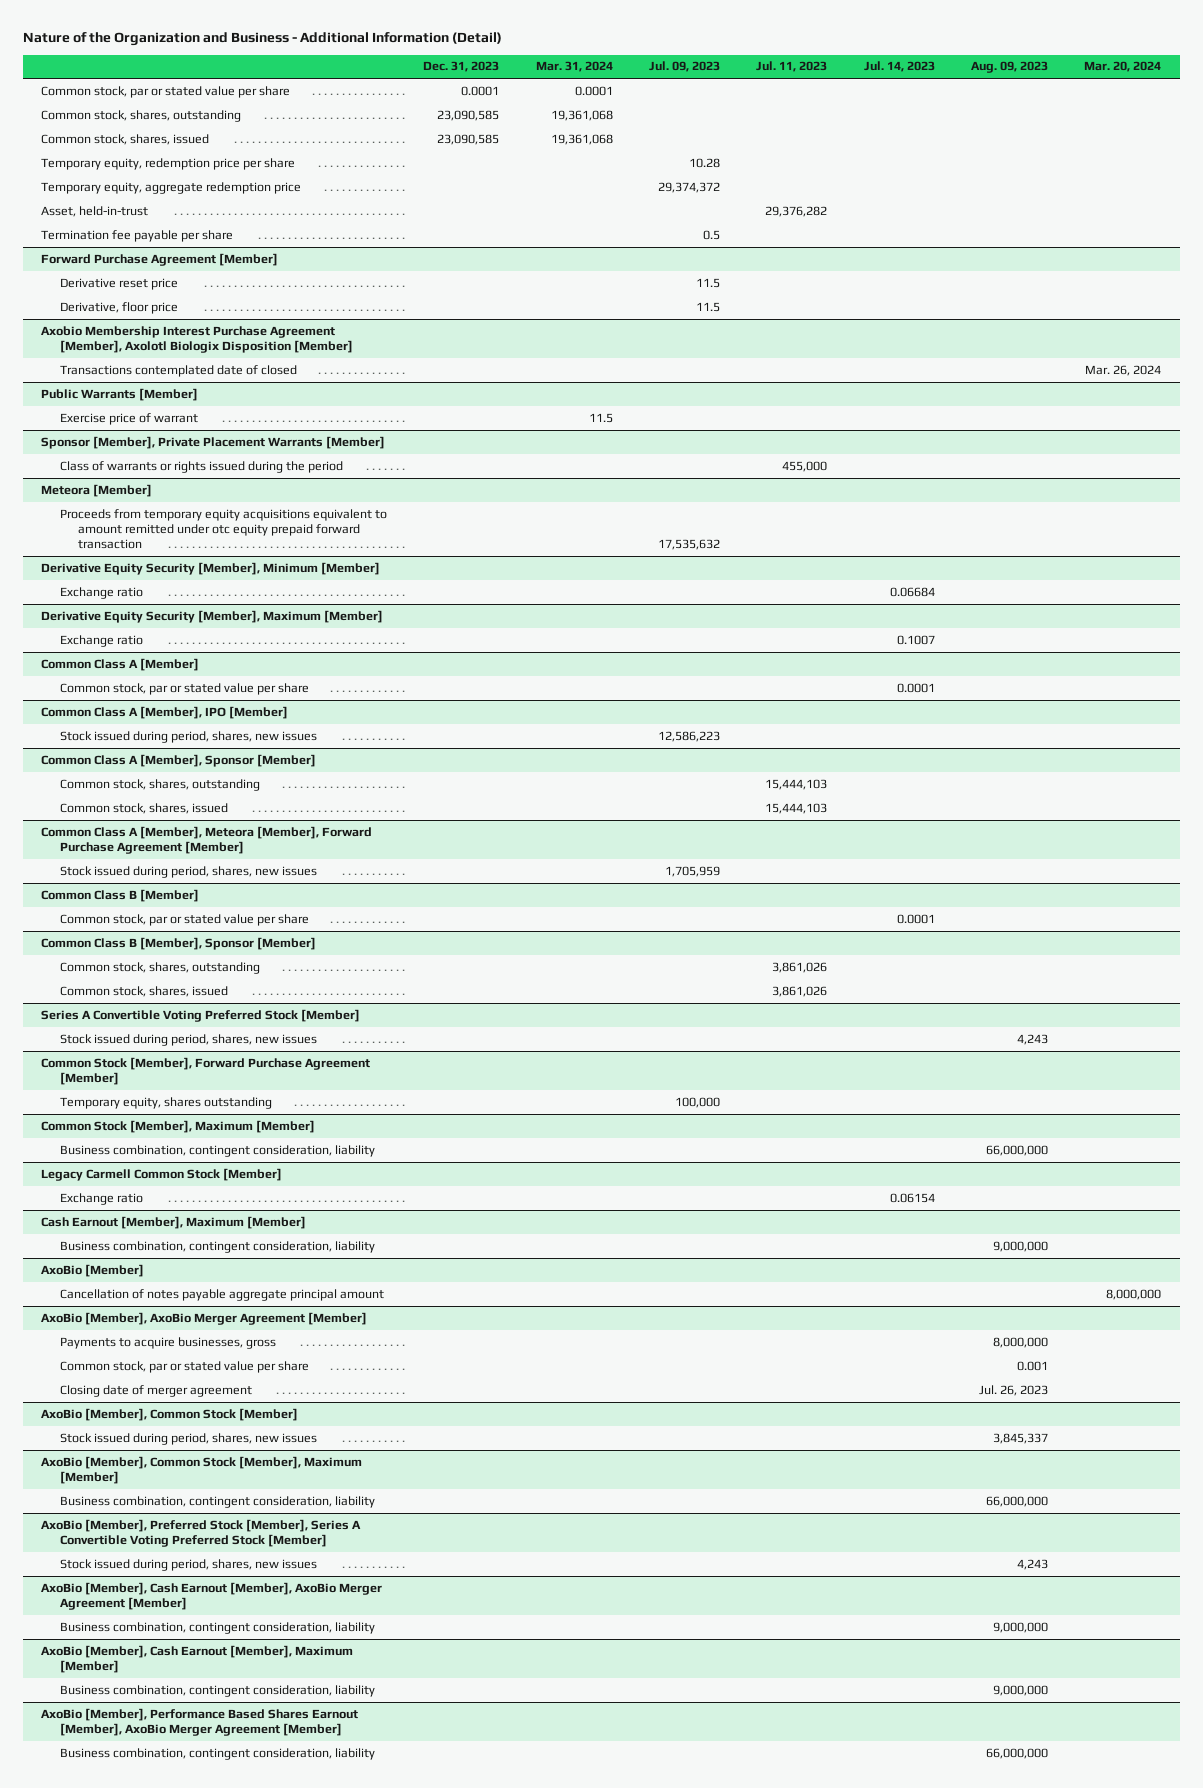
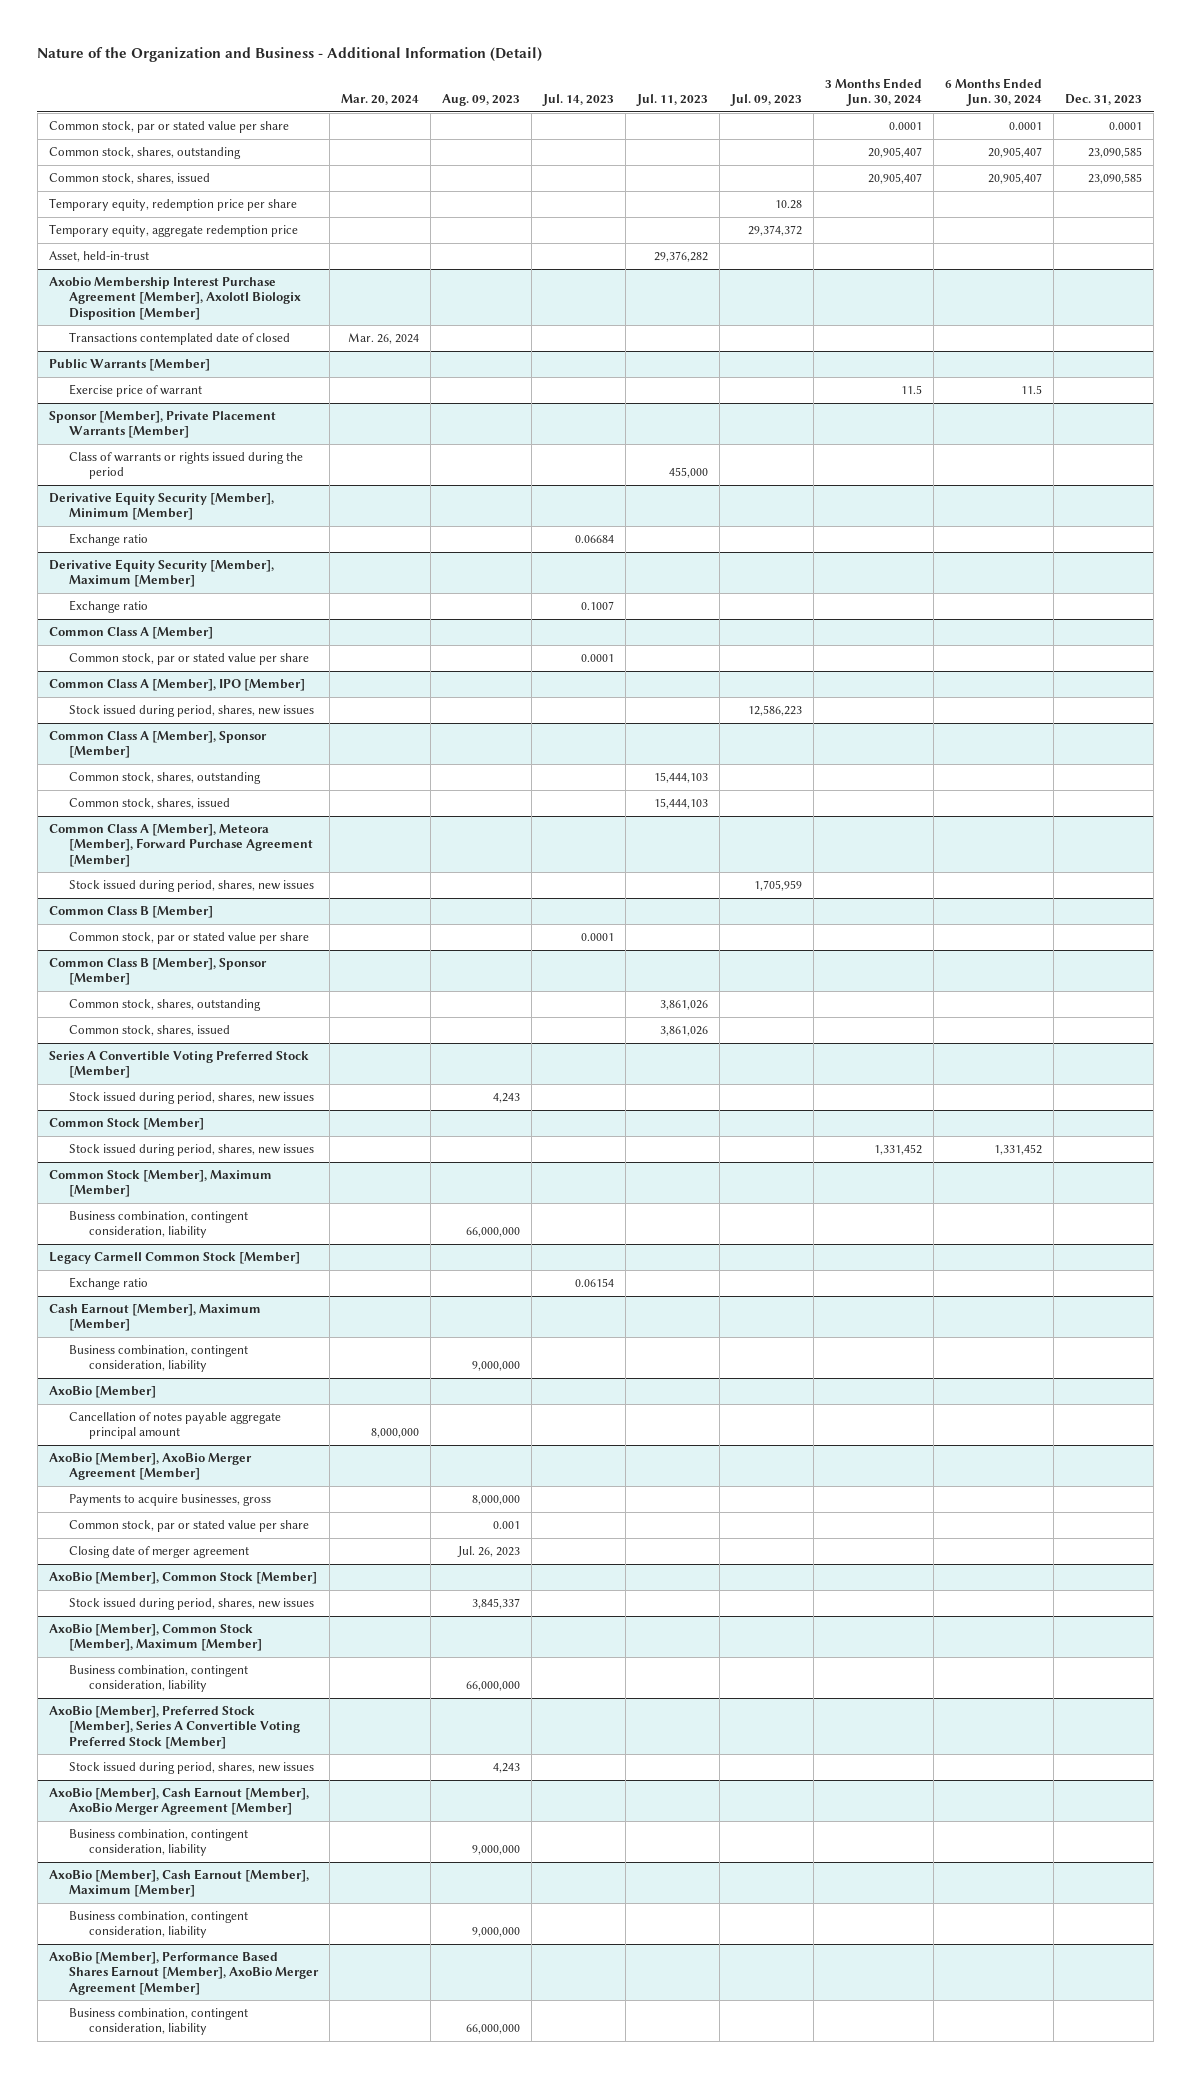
[535,61,613,73] Mar. 31, 2024 -> none
none -> [824,77,922,107] 3 Months Ended Jun. 30, 2024
none -> [945,77,1043,107] 6 Months Ended Jun. 30, 2024
[41,229,234,242] Termination fee payable per share -> none
[41,252,279,266] Forward Purchase Agreement [Member] -> none
[59,277,178,290] Derivative reset price -> none
[59,301,178,314] Derivative, floor price -> none
[41,483,153,497] Meteora [Member] -> none
[59,508,387,549] Proceeds from temporary equity acquisitions equivalent to amount remitted under otc equity prepaid forward transaction -> none
[59,1096,272,1109] Temporary equity, shares outstanding -> none
[41,1056,371,1085] Common Stock [Member], Forward Purchase Agreement [Member] -> [48,1118,204,1131] Common Stock [Member]
none -> [68,1144,314,1157] Stock issued during period, shares, new issues

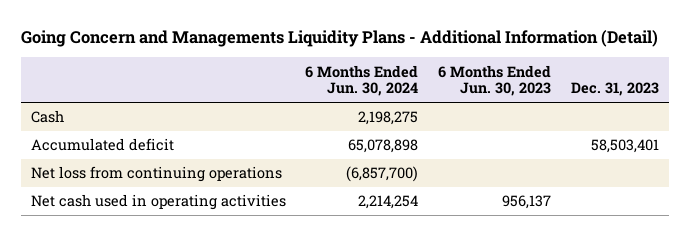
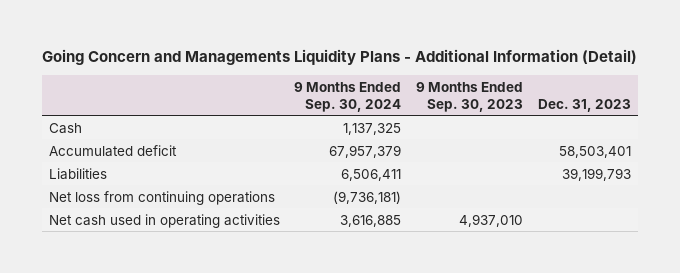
[305,64,419,97] 6 Months Ended Jun. 30, 2024 -> none
[438,64,552,97] 6 Months Ended Jun. 30, 2023 -> none
none -> [294,81,402,112] 9 Months Ended Sep. 30, 2024
none -> [416,81,524,112] 9 Months Ended Sep. 30, 2023
none -> [48,167,107,180] Liabilities

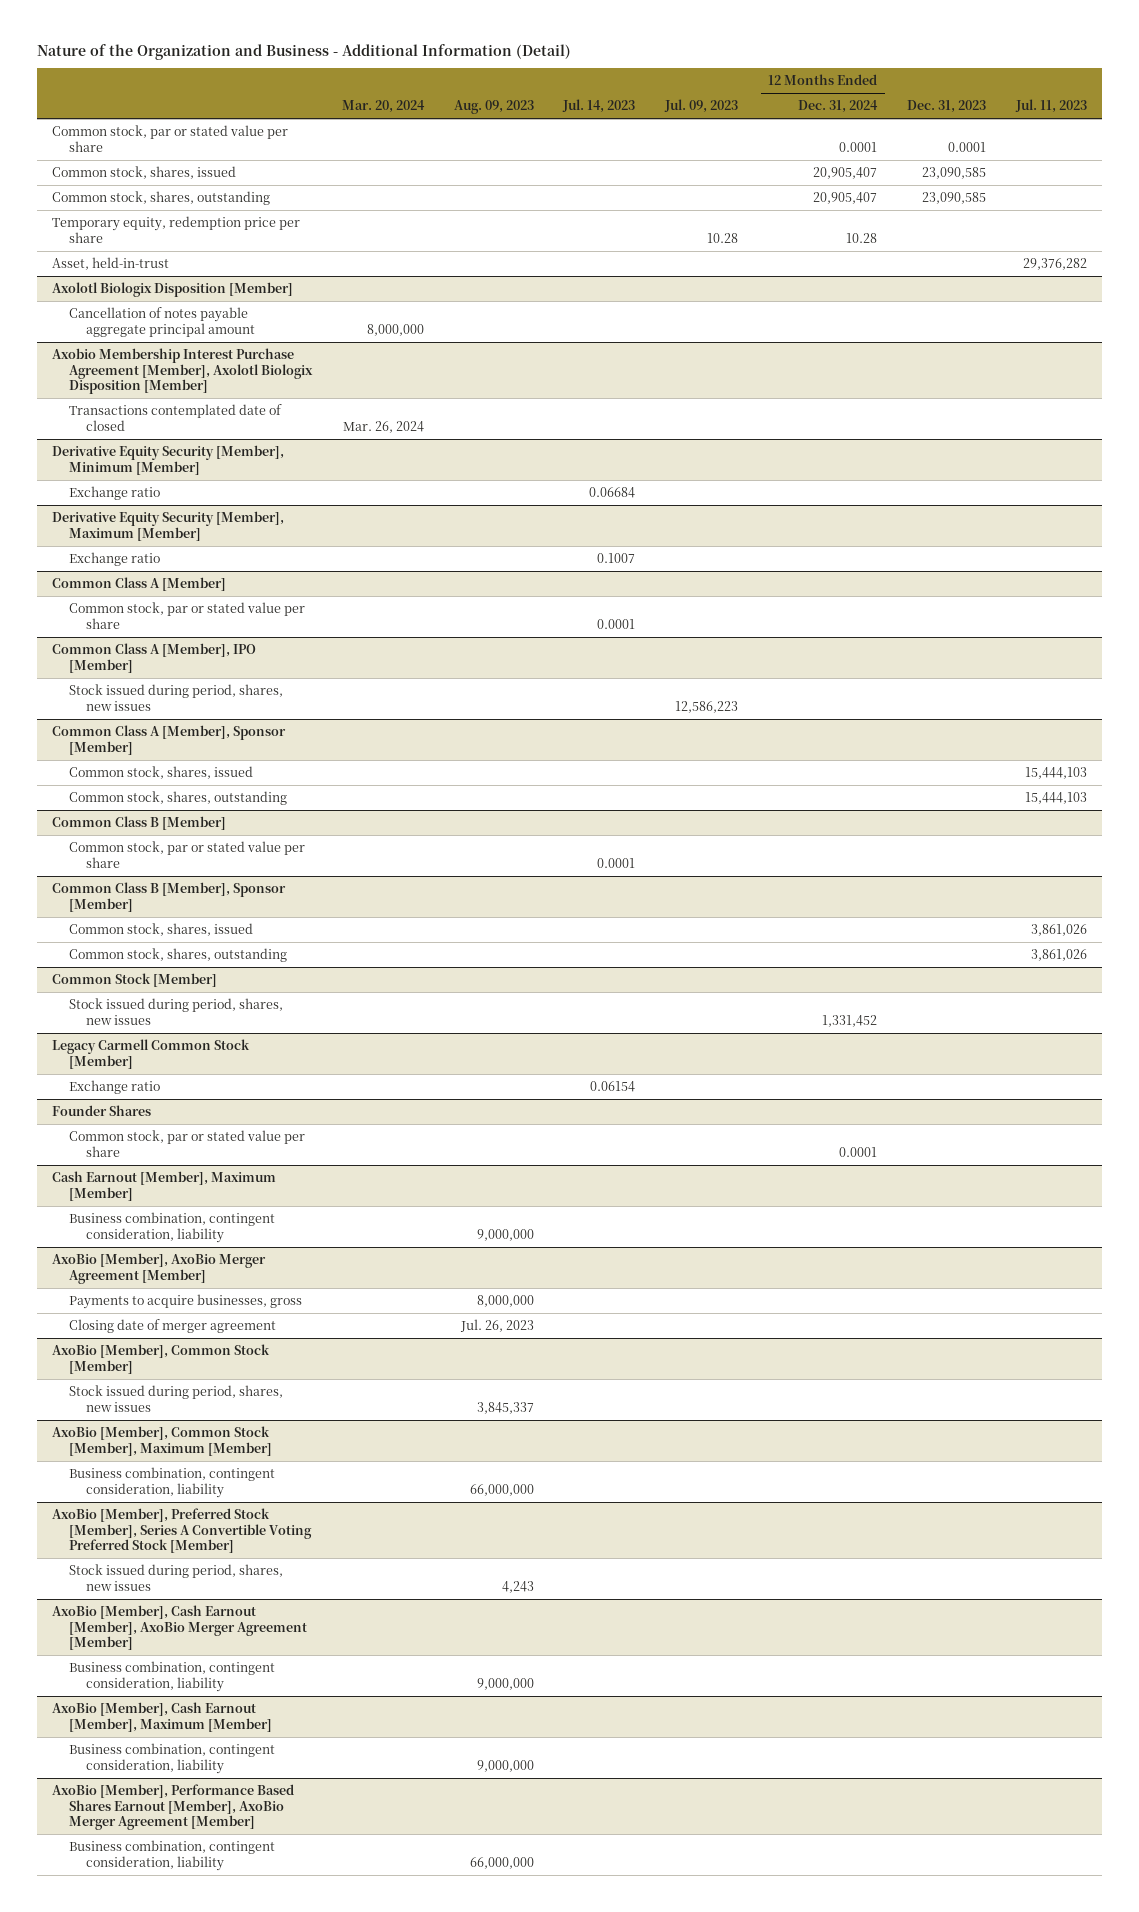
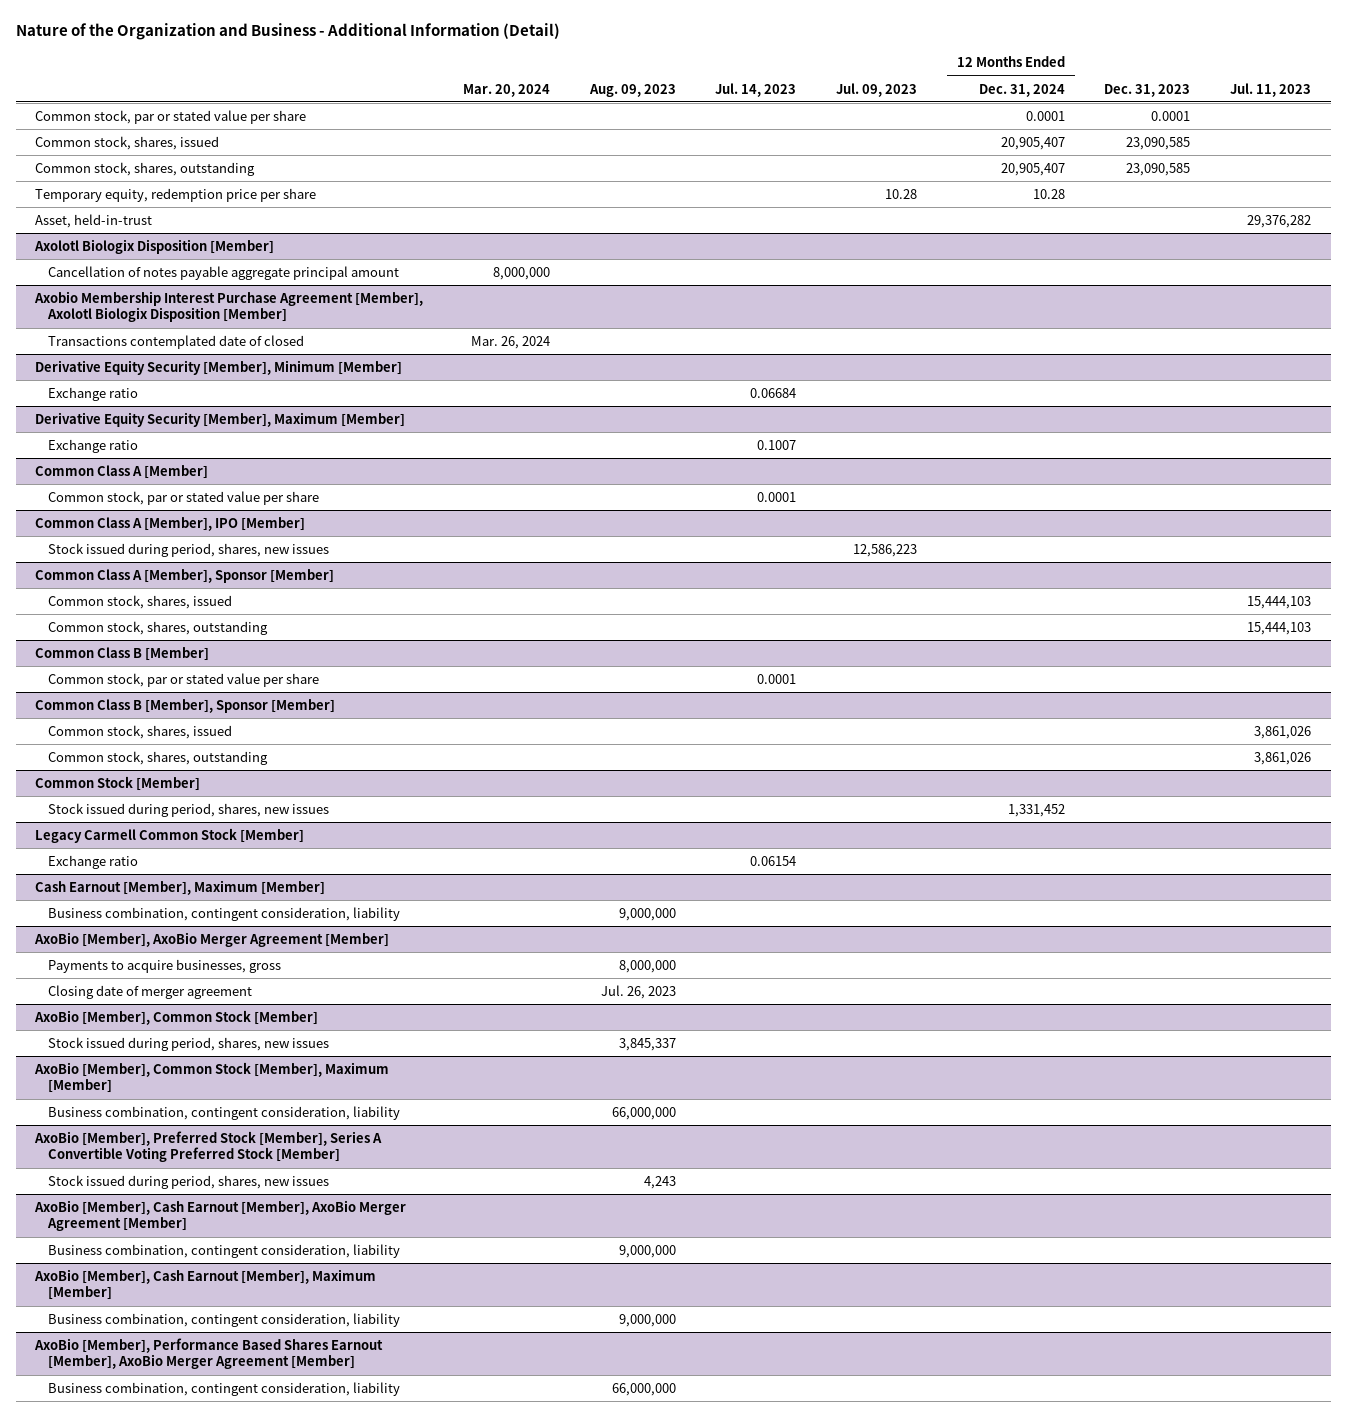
[51,1104,151,1116] Founder Shares -> none
[68,1129,305,1157] Common stock, par or stated value per share -> none

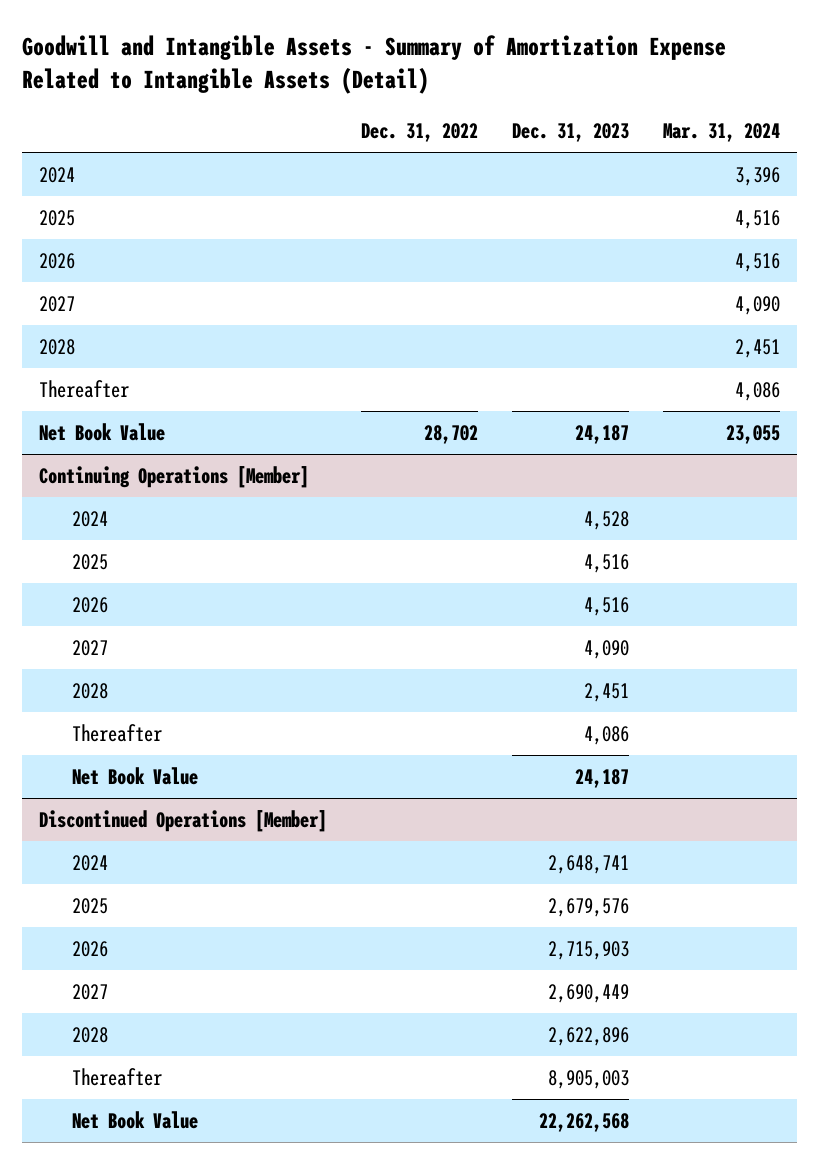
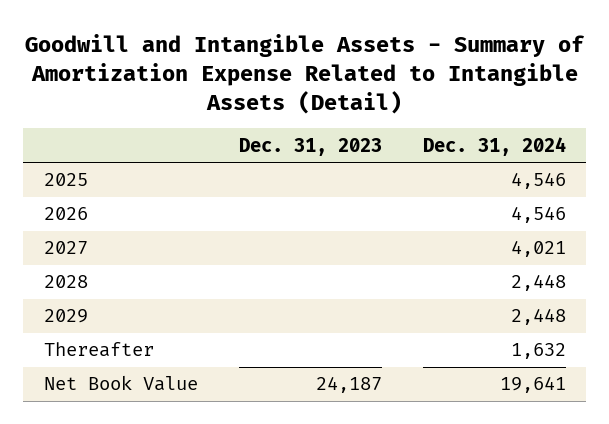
[361,123,479,143] Dec. 31, 2022 -> none
[663,123,781,143] Mar. 31, 2024 -> none
none -> [422,136,566,156] Dec. 31, 2024
[39,166,76,183] 2024 -> none
none -> [43,309,88,324] 2029
[39,465,310,488] Continuing Operations [Member] -> none
[72,510,109,527] 2024 -> none
[72,553,109,570] 2025 -> none
[72,596,109,613] 2026 -> none
[72,639,109,656] 2027 -> none
[72,682,109,699] 2028 -> none
[72,723,163,742] Thereafter -> none
[72,766,199,785] Net Book Value -> none
[39,809,328,832] Discontinued Operations [Member] -> none
[72,854,109,871] 2024 -> none
[72,897,109,914] 2025 -> none
[72,940,109,957] 2026 -> none
[72,983,109,1000] 2027 -> none
[72,1026,109,1043] 2028 -> none
[72,1067,163,1086] Thereafter -> none
[72,1110,199,1129] Net Book Value -> none

